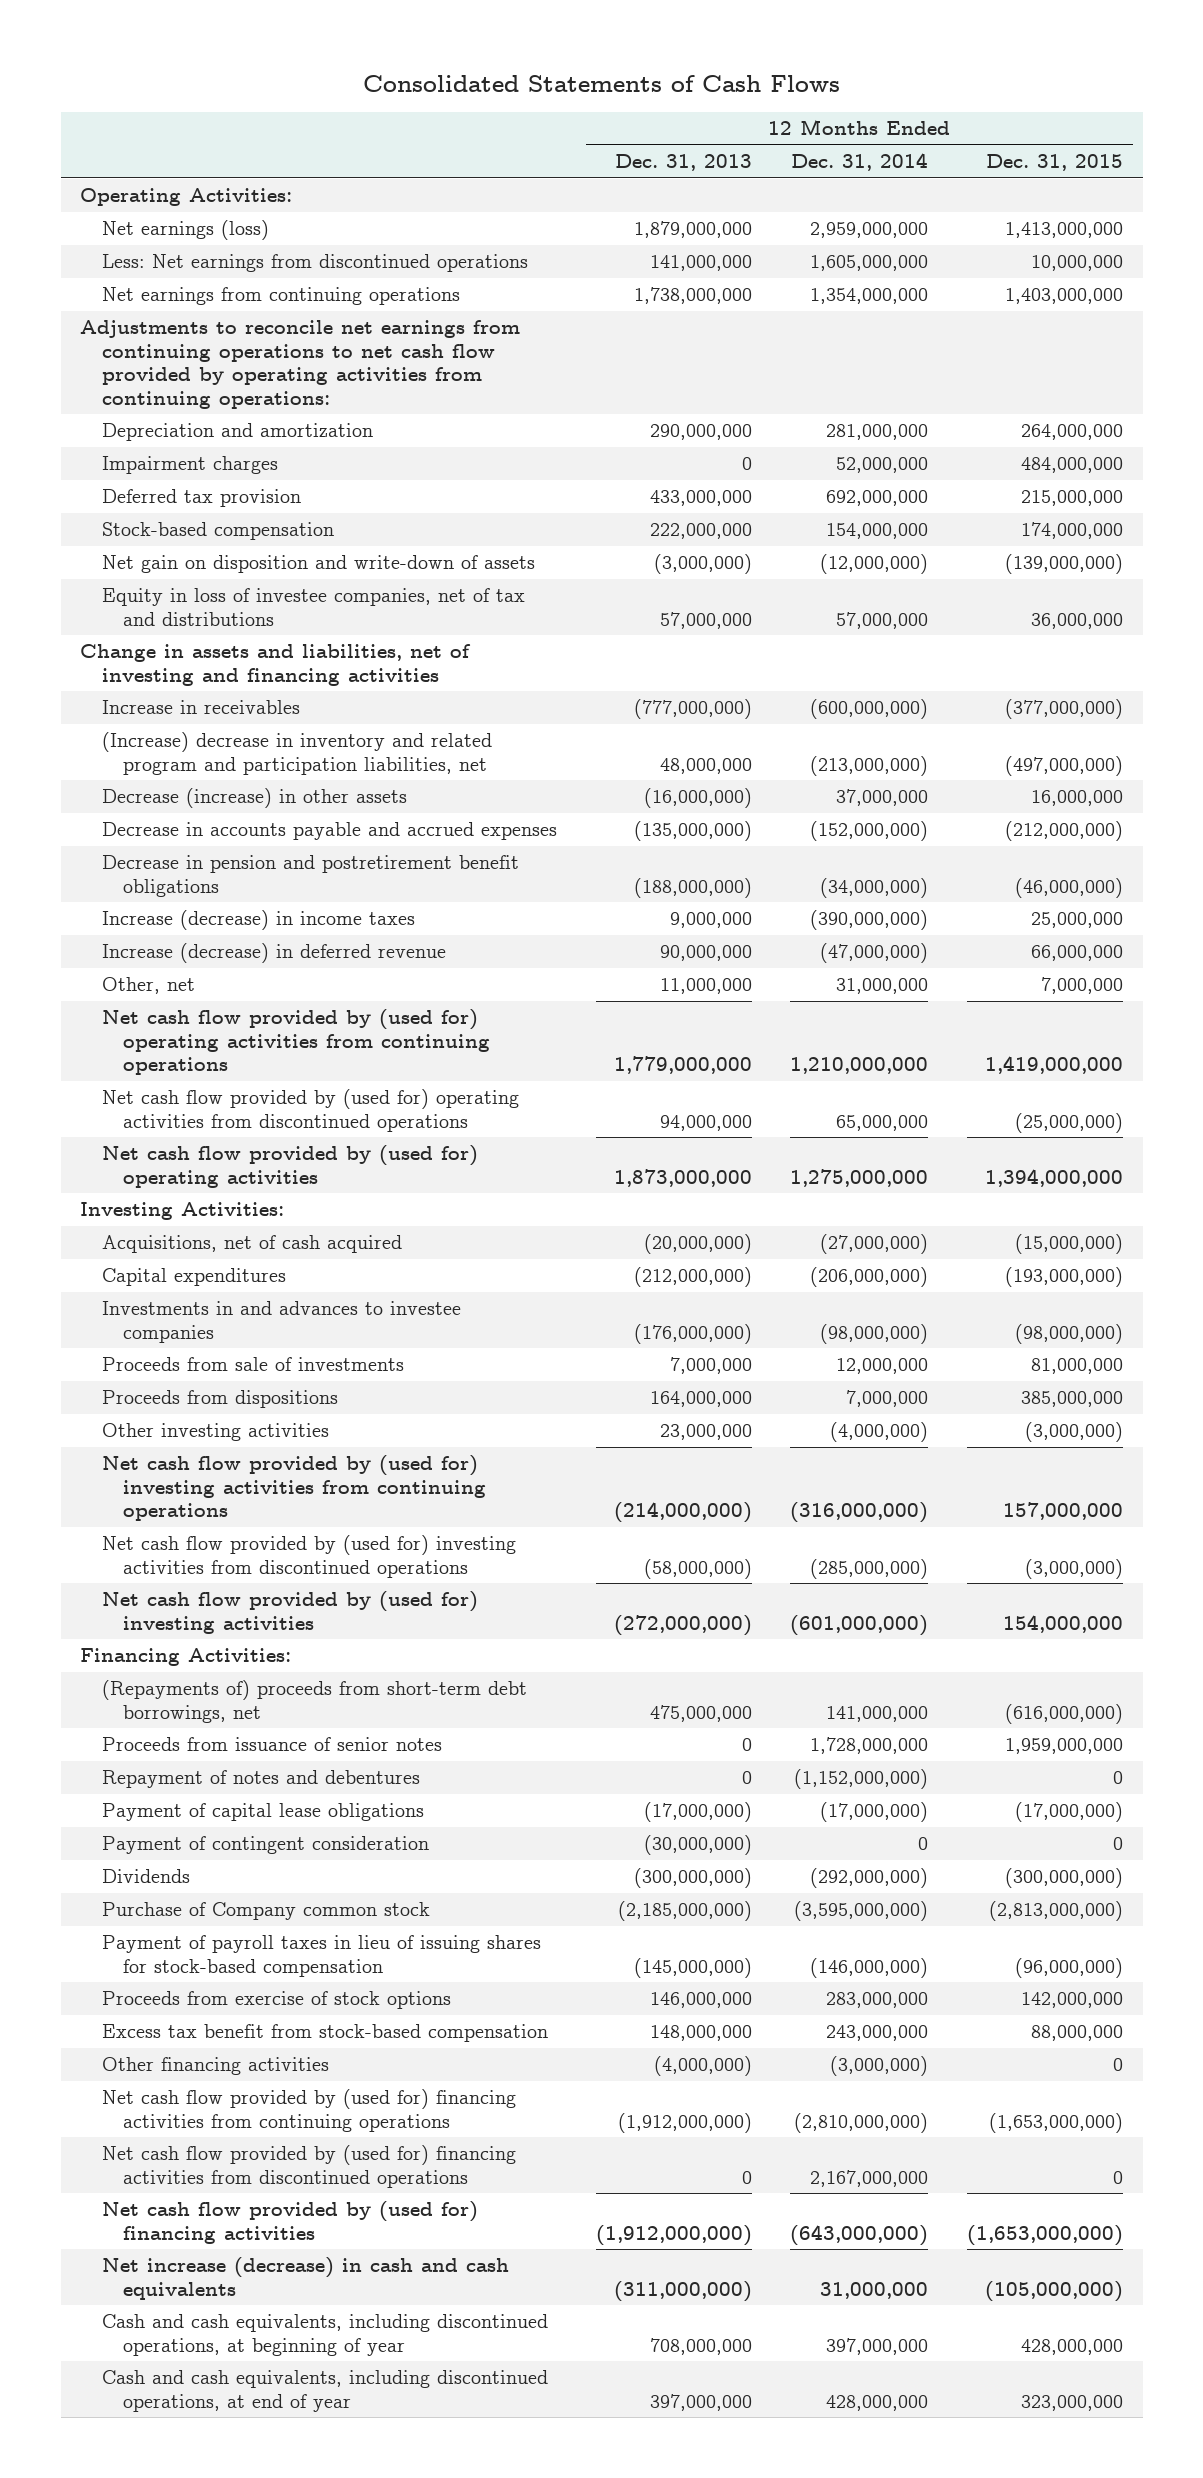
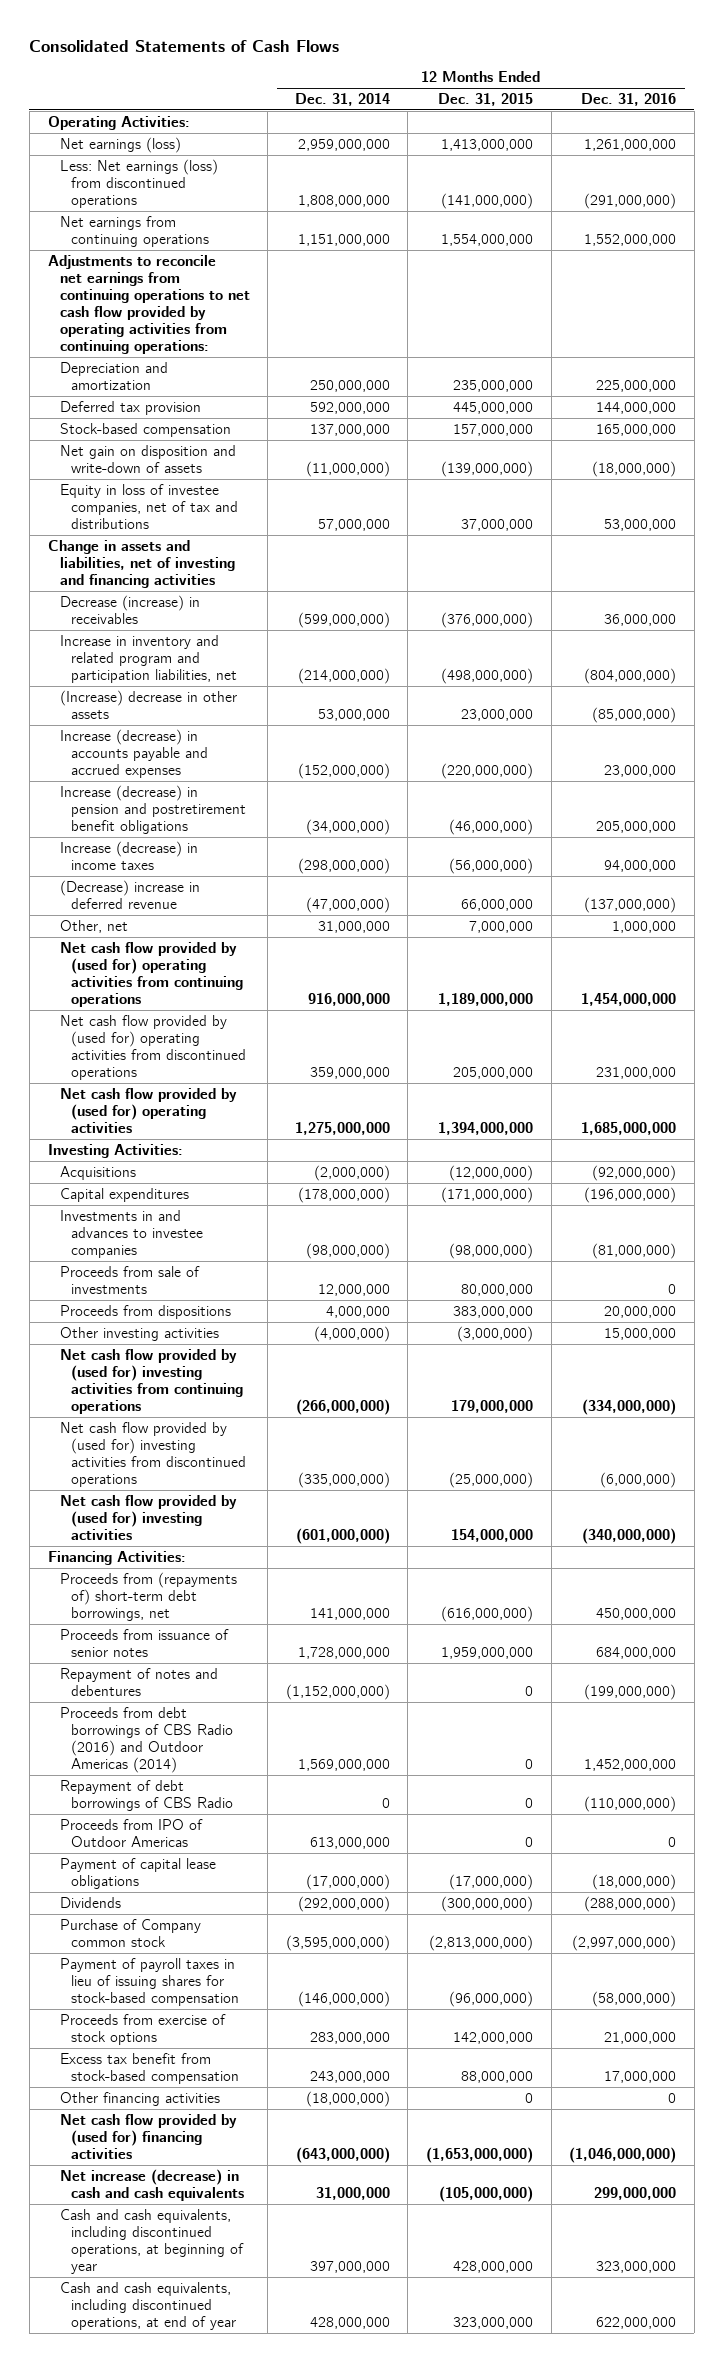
[614,154,752,172] Dec. 31, 2013 -> none
none -> [581,93,677,107] Dec. 31, 2016
[101,254,528,273] Less: Net earnings from discontinued operations -> [59,158,218,209] Less: Net earnings (loss) from discontinued operations
[810,255,929,272] 1,605,000,000 -> [297,195,390,208] 1,808,000,000
[1031,255,1124,272] 10,000,000 -> [441,193,534,210] (141,000,000)
[810,288,929,305] 1,354,000,000 -> [297,233,390,246] 1,151,000,000
[1005,288,1124,305] 1,403,000,000 -> [441,233,534,246] 1,554,000,000
[101,456,278,475] Impairment charges -> none
[826,424,929,441] 281,000,000 -> [309,379,390,392] 250,000,000
[1021,424,1124,441] 264,000,000 -> [453,379,534,392] 235,000,000
[826,490,929,507] 692,000,000 -> [309,401,390,414] 592,000,000
[1021,490,1124,507] 215,000,000 -> [453,401,534,414] 445,000,000
[826,523,929,540] 154,000,000 -> [309,423,390,436] 137,000,000
[1021,522,1124,540] 174,000,000 -> [453,423,534,436] 157,000,000
[820,554,929,575] (12,000,000) -> [305,460,390,477] (11,000,000)
[1031,612,1124,629] 36,000,000 -> [461,519,534,532] 37,000,000
[101,700,300,715] Increase in receivables -> [59,594,200,624] Decrease (increase) in receivables
[810,699,929,720] (600,000,000) -> [297,611,390,628] (599,000,000)
[1005,699,1124,720] (377,000,000) -> [441,611,534,628] (376,000,000)
[101,732,492,775] (Increase) decrease in inventory and related program and participation liabilities, net -> [59,634,238,684] Increase in inventory and related program and participation liabilities, net
[810,755,929,776] (213,000,000) -> [297,668,390,685] (214,000,000)
[1005,755,1124,776] (497,000,000) -> [441,668,534,685] (498,000,000)
[101,788,407,809] Decrease (increase) in other assets -> [59,689,237,719] (Increase) decrease in other assets
[836,789,929,807] 37,000,000 -> [317,708,390,721] 53,000,000
[1031,790,1124,807] 16,000,000 -> [461,708,534,721] 23,000,000
[101,822,557,841] Decrease in accounts payable and accrued expenses -> [59,728,209,779] Increase (decrease) in accounts payable and accrued expenses
[1005,821,1124,842] (212,000,000) -> [441,763,534,780] (220,000,000)
[101,855,519,897] Decrease in pension and postretirement benefit obligations -> [59,784,247,835] Increase (decrease) in pension and postretirement benefit obligations
[810,910,929,931] (390,000,000) -> [297,857,390,874] (298,000,000)
[1031,912,1124,929] 25,000,000 -> [449,857,534,874] (56,000,000)
[101,943,446,964] Increase (decrease) in deferred revenue -> [59,879,200,909] (Decrease) increase in deferred revenue
[790,1057,929,1075] 1,210,000,000 -> [307,993,390,1007] 916,000,000
[985,1056,1124,1075] 1,419,000,000 -> [438,993,534,1007] 1,189,000,000
[836,1114,929,1131] 65,000,000 -> [309,1067,390,1080] 359,000,000
[1015,1112,1124,1133] (25,000,000) -> [453,1067,534,1080] 205,000,000
[101,1235,402,1254] Acquisitions, net of cash acquired -> [59,1165,136,1180] Acquisitions
[820,1234,929,1255] (27,000,000) -> [313,1164,390,1181] (2,000,000)
[1015,1234,1124,1255] (15,000,000) -> [449,1164,534,1181] (12,000,000)
[810,1267,929,1288] (206,000,000) -> [297,1186,390,1203] (178,000,000)
[1005,1267,1124,1288] (193,000,000) -> [441,1186,534,1203] (171,000,000)
[1031,1358,1124,1375] 81,000,000 -> [461,1283,534,1296] 80,000,000
[846,1390,929,1408] 7,000,000 -> [325,1305,390,1318] 4,000,000
[1021,1391,1124,1408] 385,000,000 -> [453,1305,534,1318] 383,000,000
[790,1502,929,1524] (316,000,000) -> [295,1399,390,1416] (266,000,000)
[1003,1502,1124,1521] 157,000,000 -> [451,1400,534,1414] 179,000,000
[810,1558,929,1579] (285,000,000) -> [297,1472,390,1489] (335,000,000)
[1025,1558,1124,1579] (3,000,000) -> [449,1472,534,1489] (25,000,000)
[101,1680,527,1723] (Repayments of) proceeds from short-term debt borrowings, net -> [59,1571,237,1622] Proceeds from (repayments of) short-term debt borrowings, net
none -> [59,1706,234,1774] Proceeds from debt borrowings of CBS Radio (2016) and Outdoor Americas (2014)
none -> [59,1779,234,1811] Repayment of debt borrowings of CBS Radio
none -> [59,1818,203,1847] Proceeds from IPO of Outdoor Americas
[101,1836,429,1855] Payment of contingent consideration -> none
[101,2089,516,2132] Net cash flow provided by (used for) financing activities from continuing operations -> none
[101,2145,516,2188] Net cash flow provided by (used for) financing activities from discontinued operations -> none
[830,2056,929,2077] (3,000,000) -> [305,2090,390,2107] (18,000,000)

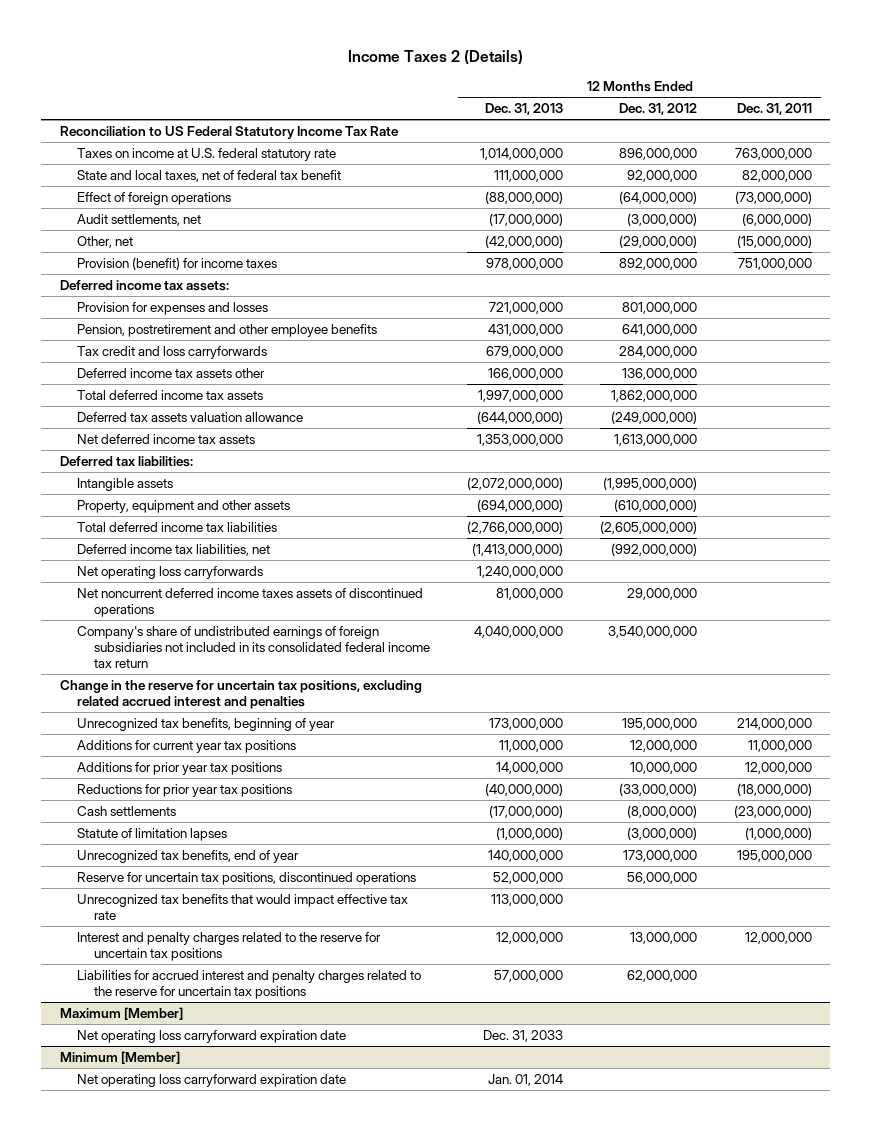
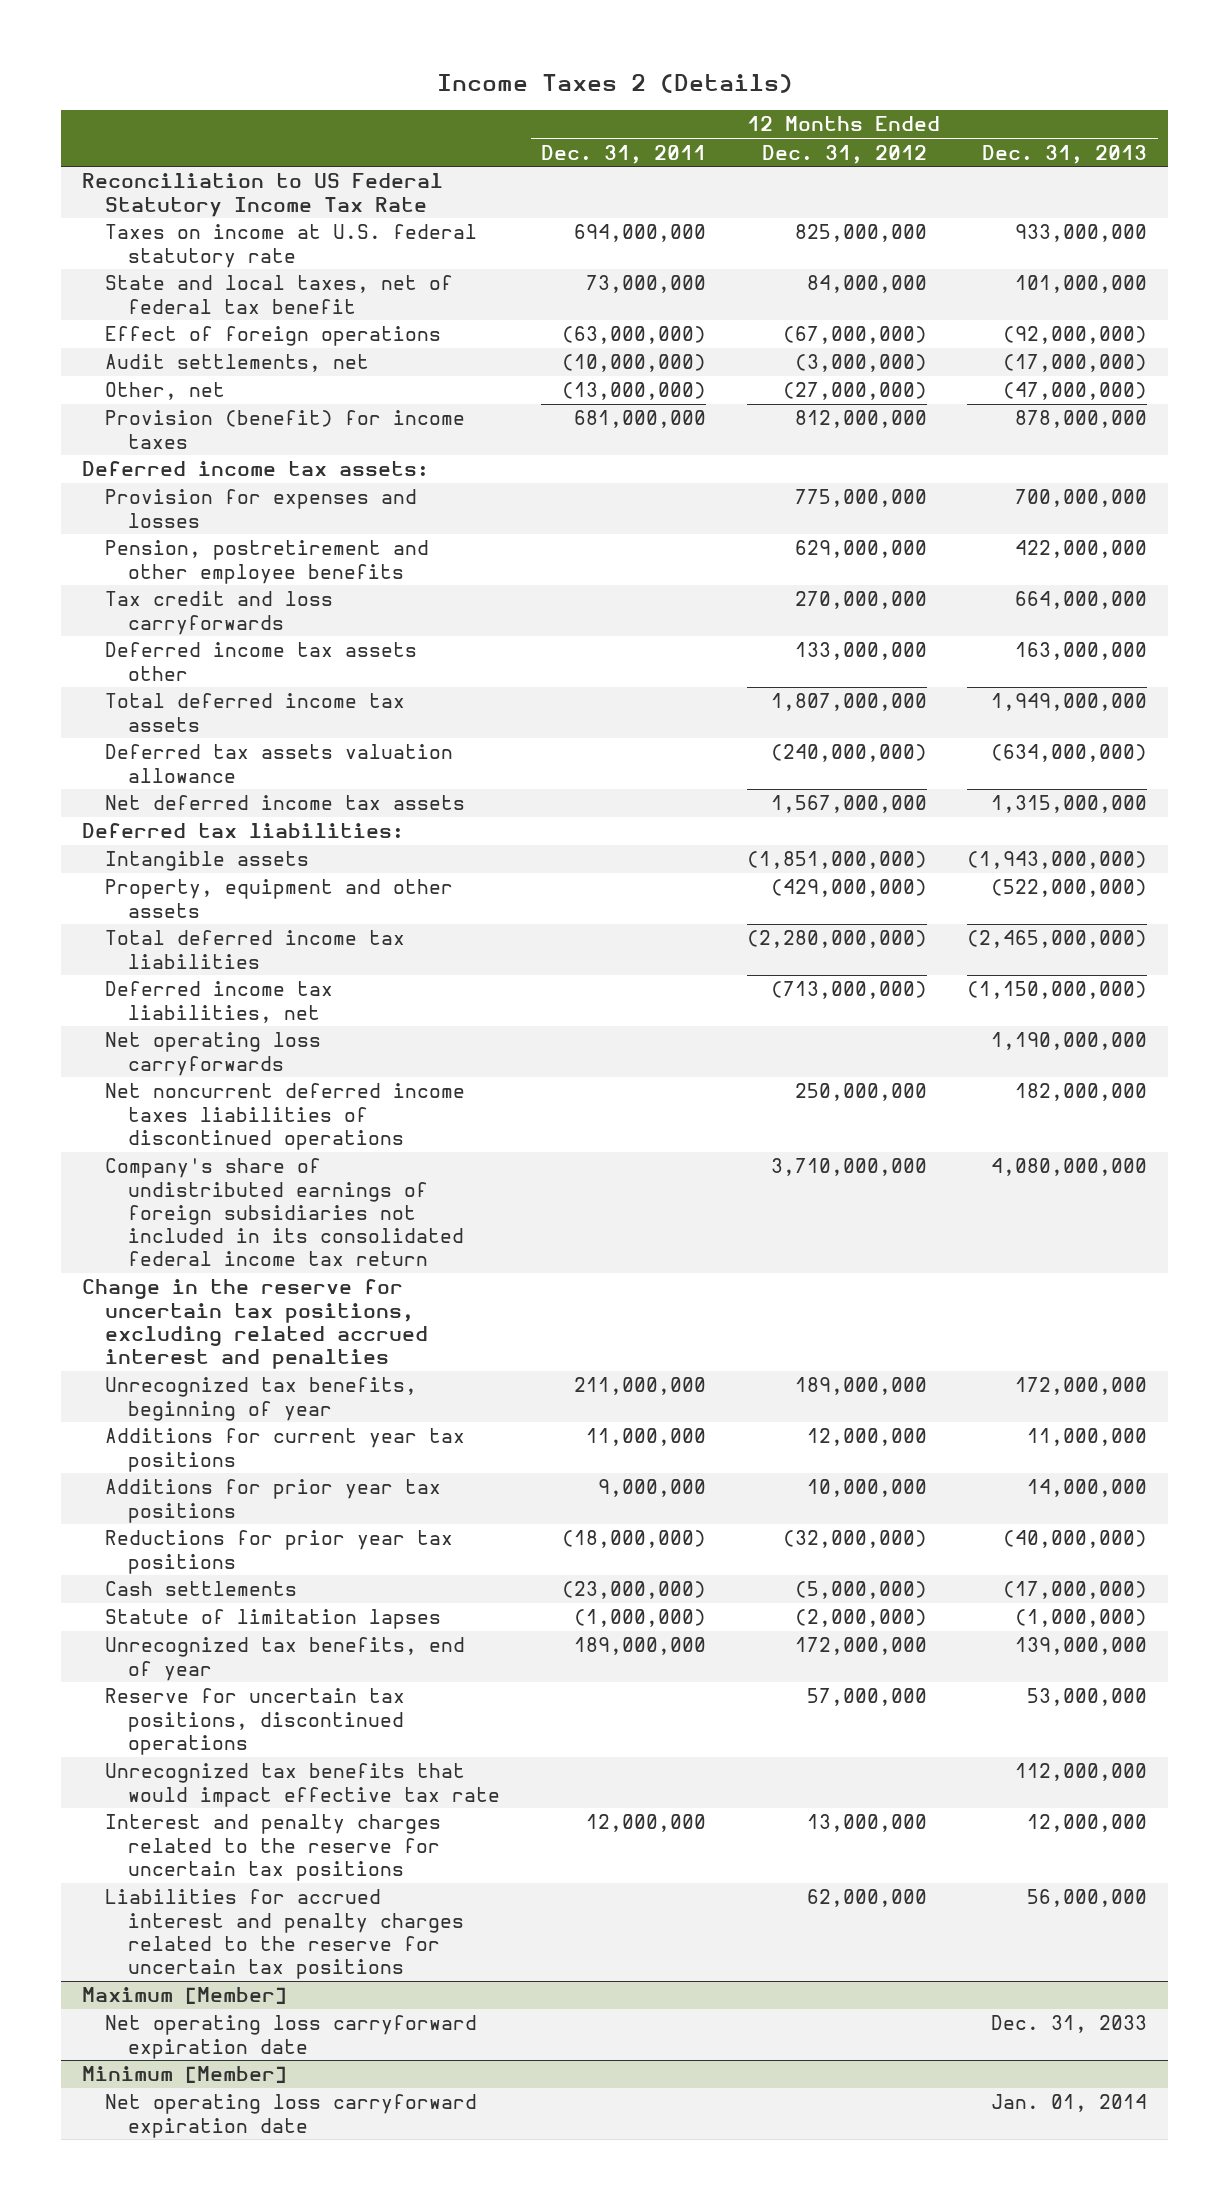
[480,147,564,160] 1,014,000,000 -> [1015,224,1148,243] 933,000,000
[619,147,698,160] 896,000,000 -> [794,224,927,243] 825,000,000
[735,147,813,160] 763,000,000 -> [574,224,707,243] 694,000,000
[494,169,564,182] 111,000,000 -> [1015,275,1148,294] 101,000,000
[627,169,698,182] 92,000,000 -> [806,275,927,294] 84,000,000
[742,169,813,182] 82,000,000 -> [586,275,707,294] 73,000,000
[485,190,564,204] (88,000,000) -> [1003,326,1148,345] (92,000,000)
[619,190,698,204] (64,000,000) -> [782,326,927,345] (67,000,000)
[735,190,813,204] (73,000,000) -> [562,326,707,345] (63,000,000)
[742,212,813,226] (6,000,000) -> [562,354,707,373] (10,000,000)
[485,234,564,248] (42,000,000) -> [1003,382,1148,401] (47,000,000)
[619,234,698,248] (29,000,000) -> [782,382,927,401] (27,000,000)
[737,234,813,248] (15,000,000) -> [562,382,707,401] (13,000,000)
[486,257,564,270] 978,000,000 -> [1015,410,1148,429] 878,000,000
[619,257,698,270] 892,000,000 -> [794,410,927,429] 812,000,000
[738,257,813,270] 751,000,000 -> [574,410,707,429] 681,000,000
[489,301,564,314] 721,000,000 -> [1015,489,1148,508] 700,000,000
[622,301,698,314] 801,000,000 -> [794,489,927,508] 775,000,000
[488,323,564,336] 431,000,000 -> [1015,540,1148,559] 422,000,000
[622,323,698,336] 641,000,000 -> [794,540,927,559] 629,000,000
[486,345,564,358] 679,000,000 -> [1015,591,1148,610] 664,000,000
[619,345,698,358] 284,000,000 -> [794,591,927,610] 270,000,000
[488,367,564,380] 166,000,000 -> [1015,642,1148,661] 163,000,000
[622,367,698,380] 136,000,000 -> [794,642,927,661] 133,000,000
[478,389,564,402] 1,997,000,000 -> [991,693,1148,712] 1,949,000,000
[611,389,698,402] 1,862,000,000 -> [770,693,927,712] 1,807,000,000
[477,410,564,424] (644,000,000) -> [991,744,1148,763] (634,000,000)
[611,410,698,424] (249,000,000) -> [770,744,927,763] (240,000,000)
[477,433,564,446] 1,353,000,000 -> [991,795,1148,814] 1,315,000,000
[614,433,698,446] 1,613,000,000 -> [770,795,927,814] 1,567,000,000
[467,476,564,490] (2,072,000,000) -> [967,851,1148,870] (1,943,000,000)
[603,476,698,490] (1,995,000,000) -> [746,851,927,870] (1,851,000,000)
[477,498,564,512] (694,000,000) -> [991,879,1148,898] (522,000,000)
[614,498,698,512] (610,000,000) -> [770,879,927,898] (429,000,000)
[467,520,564,534] (2,766,000,000) -> [967,930,1148,949] (2,465,000,000)
[600,520,698,534] (2,605,000,000) -> [746,930,927,949] (2,280,000,000)
[472,542,564,556] (1,413,000,000) -> [967,981,1148,1000] (1,150,000,000)
[611,542,698,556] (992,000,000) -> [770,981,927,1000] (713,000,000)
[477,565,564,578] 1,240,000,000 -> [991,1032,1148,1051] 1,190,000,000
[77,587,424,618] Net noncurrent deferred income taxes assets of discontinued operations -> [105,1083,466,1150] Net noncurrent deferred income taxes liabilities of discontinued operations
[496,587,564,600] 81,000,000 -> [1015,1083,1148,1102] 182,000,000
[627,587,698,600] 29,000,000 -> [794,1083,927,1102] 250,000,000
[474,625,564,638] 4,040,000,000 -> [991,1158,1148,1177] 4,080,000,000
[608,625,698,638] 3,540,000,000 -> [770,1158,927,1177] 3,710,000,000
[489,717,564,730] 173,000,000 -> [1015,1377,1148,1396] 172,000,000
[622,717,698,730] 195,000,000 -> [794,1377,927,1396] 189,000,000
[737,717,813,730] 214,000,000 -> [574,1377,707,1396] 211,000,000
[745,761,813,774] 12,000,000 -> [598,1479,707,1498] 9,000,000
[619,782,698,796] (33,000,000) -> [782,1530,927,1549] (32,000,000)
[627,804,698,818] (8,000,000) -> [794,1581,927,1600] (5,000,000)
[627,826,698,840] (3,000,000) -> [794,1609,927,1628] (2,000,000)
[488,849,564,862] 140,000,000 -> [1015,1637,1148,1656] 139,000,000
[623,849,698,862] 173,000,000 -> [794,1637,927,1656] 172,000,000
[737,849,813,862] 195,000,000 -> [574,1637,707,1656] 189,000,000
[493,871,564,884] 52,000,000 -> [1027,1688,1148,1707] 53,000,000
[627,871,698,884] 56,000,000 -> [806,1688,927,1707] 57,000,000
[491,893,564,906] 113,000,000 -> [1015,1763,1148,1782] 112,000,000
[494,969,564,982] 57,000,000 -> [1027,1889,1148,1908] 56,000,000

